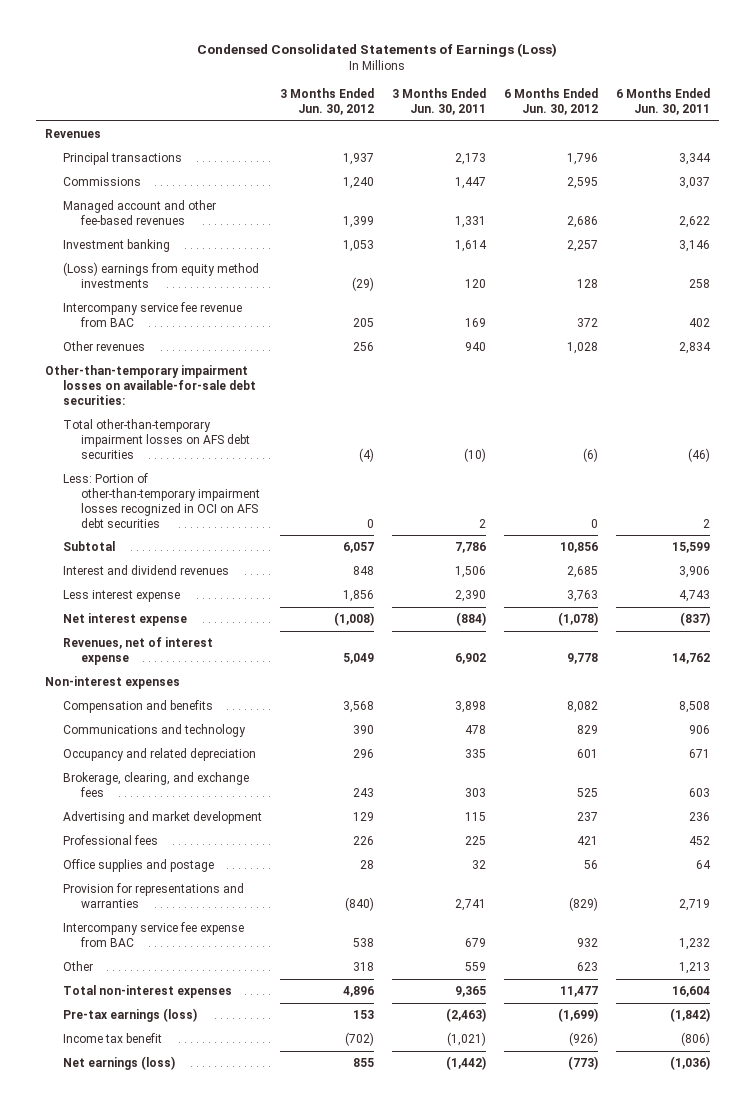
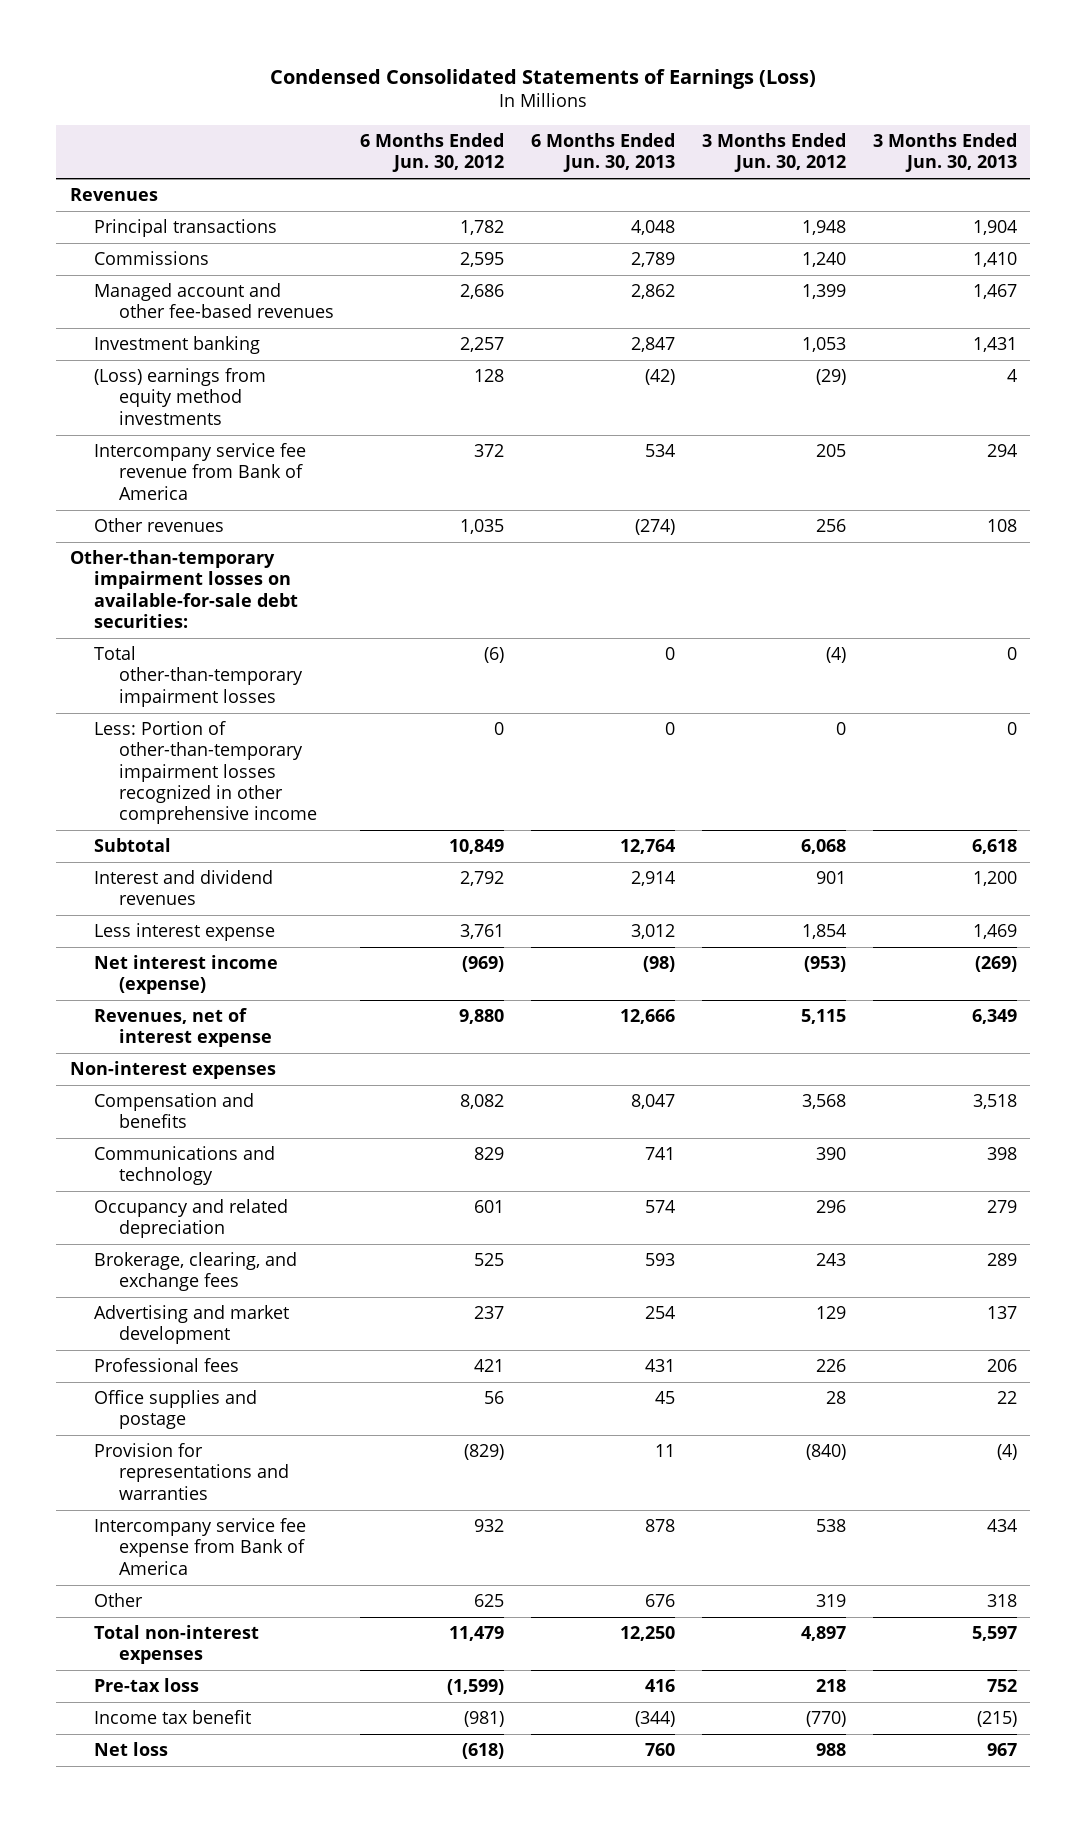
[392,88,487,116] 3 Months Ended Jun. 30, 2011 -> none
[616,88,711,116] 6 Months Ended Jun. 30, 2011 -> none
none -> [531,133,676,173] 6 Months Ended Jun. 30, 2013
none -> [872,133,1017,173] 3 Months Ended Jun. 30, 2013
[342,153,374,166] 1,937 -> [802,220,847,236] 1,948
[567,153,599,166] 1,796 -> [460,220,505,236] 1,782
[62,302,242,327] Intercompany service fee revenue from BAC -> [94,443,307,500] Intercompany service fee revenue from Bank of America
[567,342,599,355] 1,028 -> [460,519,505,535] 1,035
[62,419,250,459] Total other-than-temporary impairment losses on AFS debt securities -> [94,646,303,707] Total other-than-temporary impairment losses
[62,473,260,528] Less: Portion of other-than-temporary impairment losses recognized in OCI on AFS debt securities -> [94,721,317,824] Less: Portion of other-than-temporary impairment losses recognized in other comprehensive income
[342,542,374,554] 6,057 -> [801,839,847,855] 6,068
[560,542,599,554] 10,856 -> [449,839,505,855] 10,849
[352,566,374,576] 848 -> [816,871,847,885] 901
[567,566,599,579] 2,685 -> [460,871,505,887] 2,792
[342,590,374,603] 1,856 -> [802,924,847,940] 1,854
[567,590,599,603] 3,763 -> [460,924,505,940] 3,761
[62,613,187,627] Net interest expense -> [94,955,279,995] Net interest income (expense)
[333,612,374,627] (1,008) -> [804,956,847,973] (953)
[558,612,599,627] (1,078) -> [462,956,505,973] (969)
[342,652,374,664] 5,049 -> [801,1009,847,1025] 5,115
[567,652,599,664] 9,778 -> [459,1009,505,1025] 9,880
[62,922,244,947] Intercompany service fee expense from BAC -> [94,1518,307,1575] Intercompany service fee expense from Bank of America
[352,962,374,972] 318 -> [816,1594,847,1608] 319
[577,962,599,972] 623 -> [474,1594,505,1608] 625
[342,986,374,998] 4,896 -> [801,1626,847,1642] 4,897
[560,986,599,998] 11,477 -> [449,1626,505,1642] 11,479
[62,1008,197,1023] Pre-tax earnings (loss) -> [94,1678,200,1693] Pre-tax loss
[352,1010,374,1020] 153 -> [816,1679,847,1693] 218
[558,1008,599,1023] (1,699) -> [447,1679,505,1696] (1,599)
[344,1032,374,1047] (702) -> [806,1711,847,1728] (770)
[569,1032,599,1047] (926) -> [464,1711,505,1728] (981)
[62,1056,175,1071] Net earnings (loss) -> [94,1742,169,1757] Net loss
[352,1058,374,1068] 855 -> [816,1743,847,1757] 988
[568,1056,599,1071] (773) -> [462,1743,505,1760] (618)

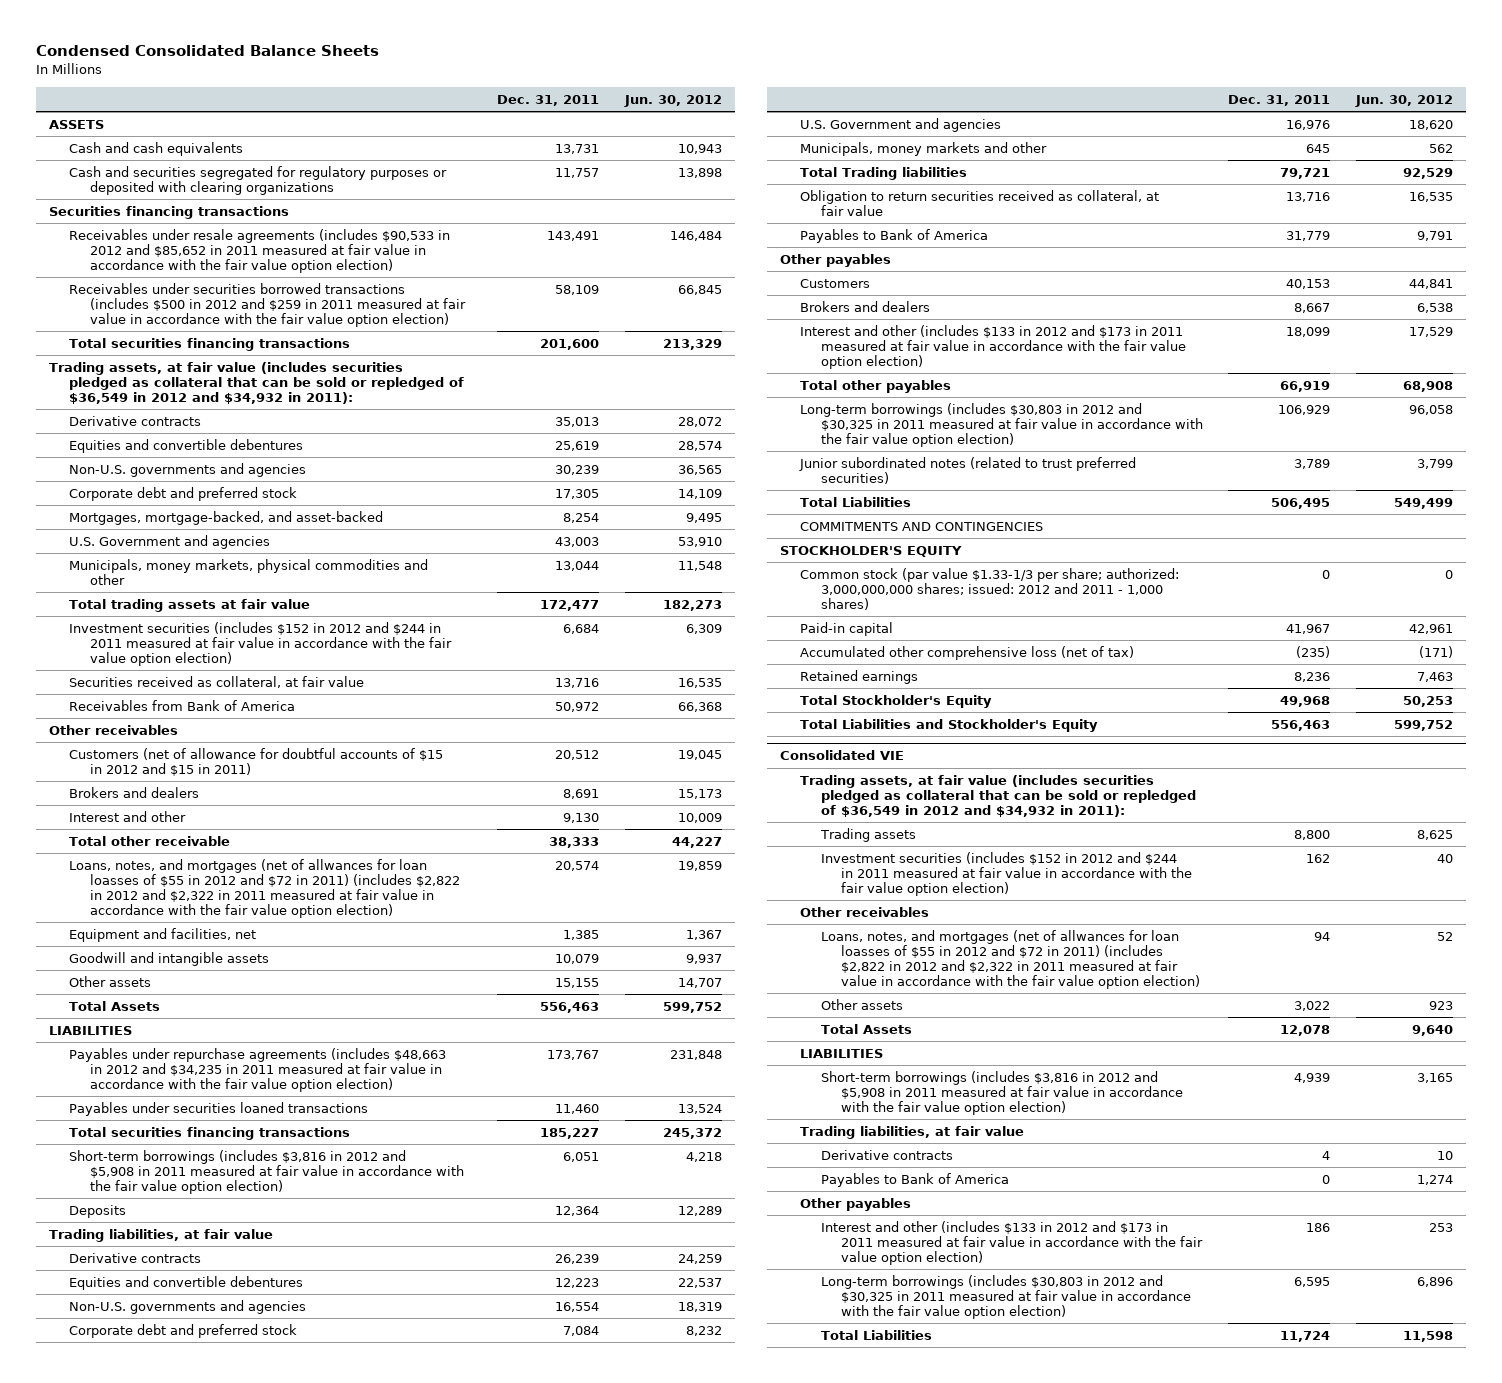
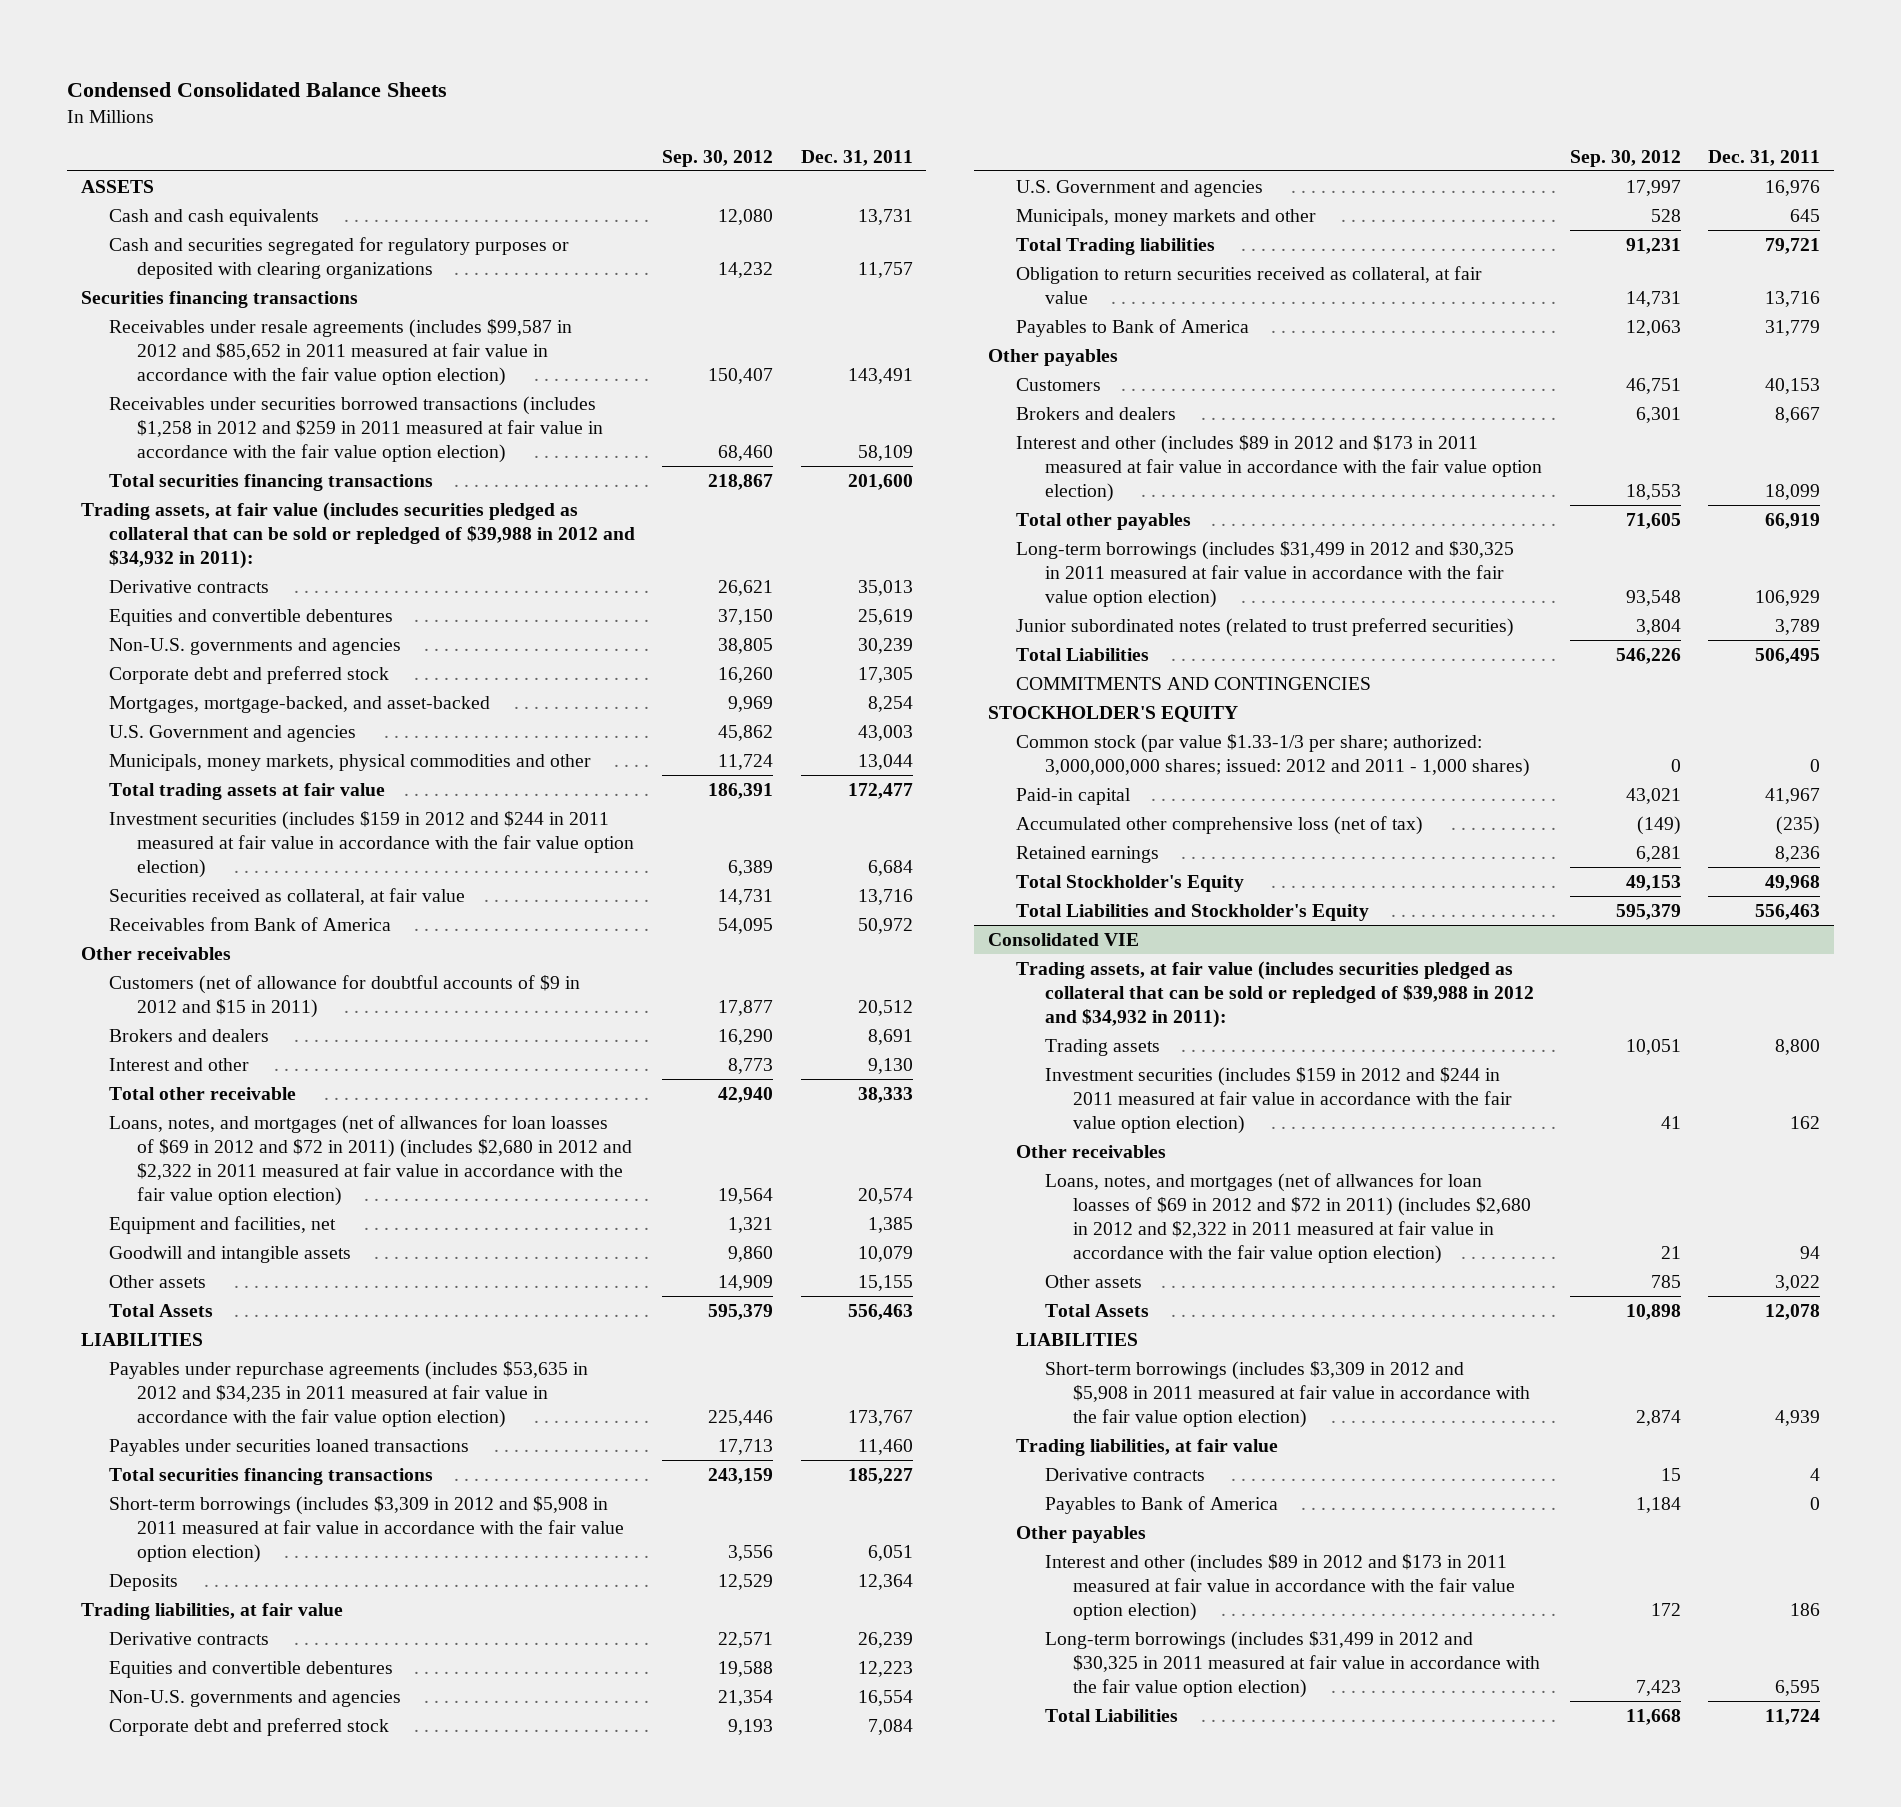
[623,94,722,107] Jun. 30, 2012 -> none
none -> [662,149,774,167] Sep. 30, 2012
[69,228,451,273] Receivables under resale agreements (includes $90,533 in 2012 and $85,652 in 2011 measured at fair value in accordance with the fair value option election) -> [109,318,573,386] Receivables under resale agreements (includes $99,587 in 2012 and $85,652 in 2011 measured at fair value in accordance with the fair value option election)
[69,282,466,327] Receivables under securities borrowed transactions (includes $500 in 2012 and $259 in 2011 measured at fair value in accordance with the fair value option election) -> [109,395,604,463] Receivables under securities borrowed transactions (includes $1,258 in 2012 and $259 in 2011 measured at fair value in accordance with the fair value option election)
[49,361,465,404] Trading assets, at fair value (includes securities pledged as collateral that can be sold or repledged of $36,549 in 2012 and $34,932 in 2011): -> [80,501,636,569] Trading assets, at fair value (includes securities pledged as collateral that can be sold or repledged of $39,988 in 2012 and $34,932 in 2011):
[69,621,452,666] Investment securities (includes $152 in 2012 and $244 in 2011 measured at fair value in accordance with the fair value option election) -> [109,810,635,878] Investment securities (includes $159 in 2012 and $244 in 2011 measured at fair value in accordance with the fair value option election)
[69,747,444,776] Customers (net of allowance for doubtful accounts of $15 in 2012 and $15 in 2011) -> [109,974,581,1018] Customers (net of allowance for doubtful accounts of $9 in 2012 and $15 in 2011)
[69,858,460,918] Loans, notes, and mortgages (net of allwances for loan loasses of $55 in 2012 and $72 in 2011) (includes $2,822 in 2012 and $2,322 in 2011 measured at fair value in accordance with the fair value option election) -> [109,1114,633,1206] Loans, notes, and mortgages (net of allwances for loan loasses of $69 in 2012 and $72 in 2011) (includes $2,680 in 2012 and $2,322 in 2011 measured at fair value in accordance with the fair value option election)
[69,1047,447,1092] Payables under repurchase agreements (includes $48,663 in 2012 and $34,235 in 2011 measured at fair value in accordance with the fair value option election) -> [109,1360,589,1428] Payables under repurchase agreements (includes $53,635 in 2012 and $34,235 in 2011 measured at fair value in accordance with the fair value option election)
[69,1149,464,1194] Short-term borrowings (includes $3,816 in 2012 and $5,908 in 2011 measured at fair value in accordance with the fair value option election) -> [109,1495,625,1563] Short-term borrowings (includes $3,309 in 2012 and $5,908 in 2011 measured at fair value in accordance with the fair value option election)
[800,324,1186,369] Interest and other (includes $133 in 2012 and $173 in 2011 measured at fair value in accordance with the fair value option election) -> [1016,434,1542,502] Interest and other (includes $89 in 2012 and $173 in 2011 measured at fair value in accordance with the fair value option election)
[800,402,1203,447] Long-term borrowings (includes $30,803 in 2012 and $30,325 in 2011 measured at fair value in accordance with the fair value option election) -> [1016,540,1515,608] Long-term borrowings (includes $31,499 in 2012 and $30,325 in 2011 measured at fair value in accordance with the fair value option election)
[800,774,1196,817] Trading assets, at fair value (includes securities pledged as collateral that can be sold or repledged of $36,549 in 2012 and $34,932 in 2011): -> [1016,960,1534,1028] Trading assets, at fair value (includes securities pledged as collateral that can be sold or repledged of $39,988 in 2012 and $34,932 in 2011):
[820,851,1193,896] Investment securities (includes $152 in 2012 and $244 in 2011 measured at fair value in accordance with the fair value option election) -> [1044,1066,1513,1134] Investment securities (includes $159 in 2012 and $244 in 2011 measured at fair value in accordance with the fair value option election)
[820,929,1201,989] Loans, notes, and mortgages (net of allwances for loan loasses of $55 in 2012 and $72 in 2011) (includes $2,822 in 2012 and $2,322 in 2011 measured at fair value in accordance with the fair value option election) -> [1044,1172,1532,1264] Loans, notes, and mortgages (net of allwances for loan loasses of $69 in 2012 and $72 in 2011) (includes $2,680 in 2012 and $2,322 in 2011 measured at fair value in accordance with the fair value option election)
[820,1070,1184,1115] Short-term borrowings (includes $3,816 in 2012 and $5,908 in 2011 measured at fair value in accordance with the fair value option election) -> [1044,1360,1531,1428] Short-term borrowings (includes $3,309 in 2012 and $5,908 in 2011 measured at fair value in accordance with the fair value option election)
[820,1220,1204,1265] Interest and other (includes $133 in 2012 and $173 in 2011 measured at fair value in accordance with the fair value option election) -> [1044,1553,1516,1621] Interest and other (includes $89 in 2012 and $173 in 2011 measured at fair value in accordance with the fair value option election)
[820,1274,1192,1319] Long-term borrowings (includes $30,803 in 2012 and $30,325 in 2011 measured at fair value in accordance with the fair value option election) -> [1044,1630,1541,1698] Long-term borrowings (includes $31,499 in 2012 and $30,325 in 2011 measured at fair value in accordance with the fair value option election)

